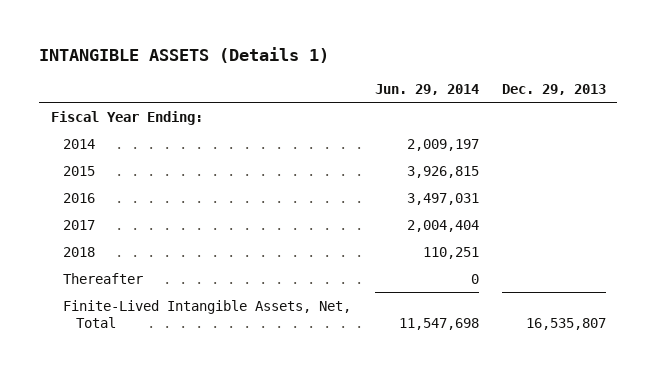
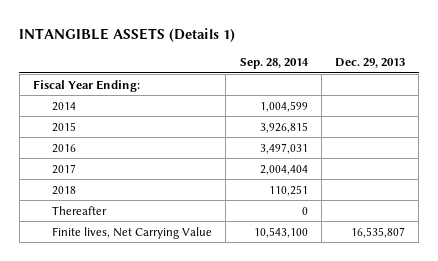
[374,83,479,95] Jun. 29, 2014 -> none
none -> [239,58,309,70] Sep. 28, 2014
[63,299,352,328] Finite-Lived Intangible Assets, Net, Total -> [52,226,213,239] Finite lives, Net Carrying Value

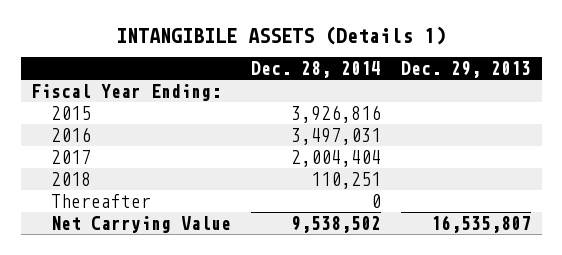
[19,28,236,43] INTANGIBLE ASSETS (Details 1) -> [116,25,447,45] INTANGIBILE ASSETS (Details 1)
[239,58,309,70] Sep. 28, 2014 -> none
none -> [250,60,381,78] Dec. 28, 2014
[52,101,77,111] 2014 -> none
[52,226,213,239] Finite lives, Net Carrying Value -> [50,215,231,233] Net Carrying Value

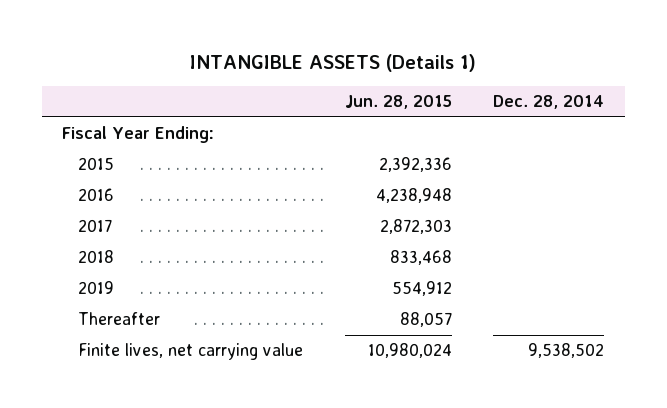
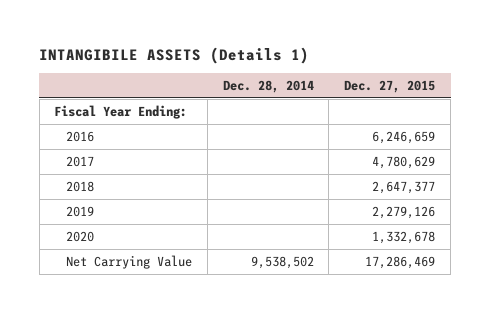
[190,53,477,72] INTANGIBLE ASSETS (Details 1) -> [39,46,310,64] INTANGIBILE ASSETS (Details 1)
[344,95,452,110] Jun. 28, 2015 -> none
none -> [344,79,436,93] Dec. 27, 2015
[78,157,115,171] 2015 -> none
[78,312,161,326] Thereafter -> none
none -> [66,231,95,243] 2020
[78,343,304,361] Finite lives, net carrying value -> [66,255,193,270] Net Carrying Value

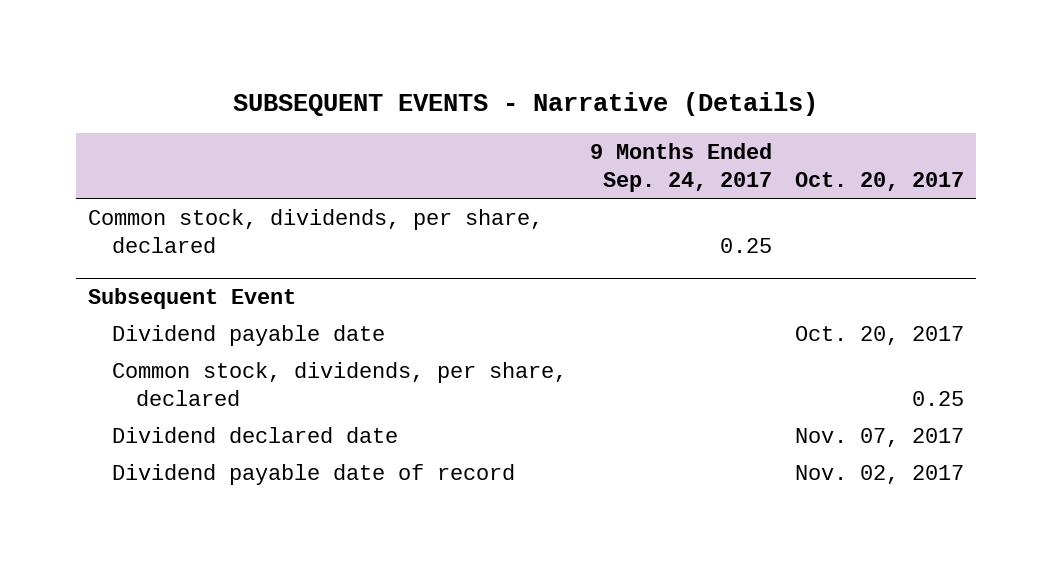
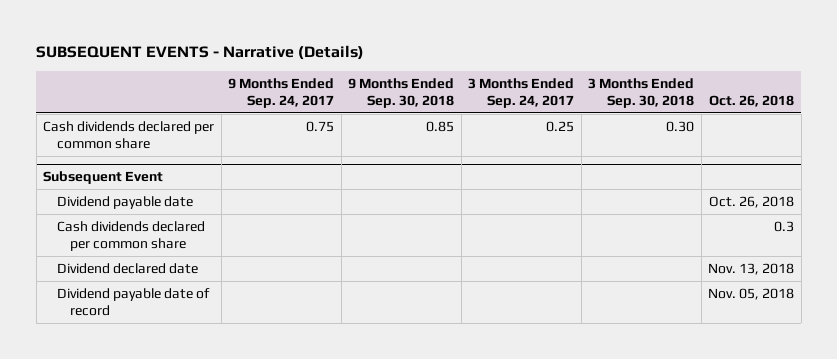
[795,172,965,192] Oct. 20, 2017 -> none
none -> [348,78,455,108] 9 Months Ended Sep. 30, 2018
none -> [468,78,575,108] 3 Months Ended Sep. 24, 2017
none -> [588,78,695,108] 3 Months Ended Sep. 30, 2018
none -> [709,94,795,107] Oct. 26, 2018
[87,208,543,254] Common stock, dividends, per share, declared -> [43,120,215,149] Cash dividends declared per common share
[720,238,773,254] 0.25 -> [306,120,335,132] 0.75
[111,361,567,407] Common stock, dividends, per share, declared -> [56,220,205,251] Cash dividends declared per common share

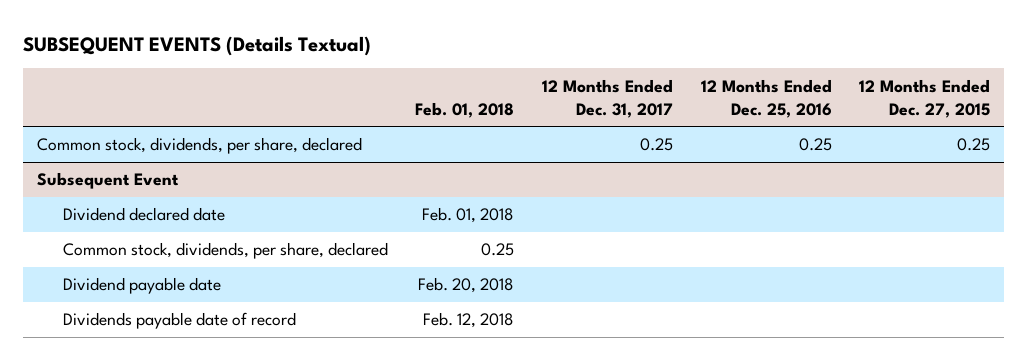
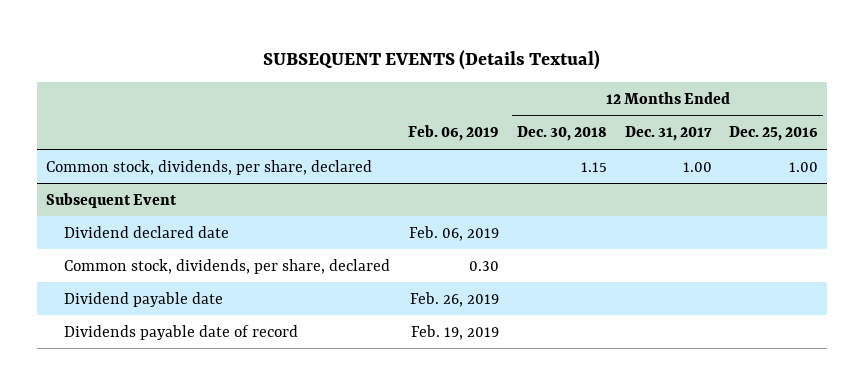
[415,101,515,118] Feb. 01, 2018 -> none
[859,78,991,118] 12 Months Ended Dec. 27, 2015 -> none
none -> [407,125,499,142] Feb. 06, 2019
none -> [516,126,607,142] Dec. 30, 2018
[639,138,673,152] 0.25 -> [682,161,712,172] 1.00
[798,138,832,152] 0.25 -> [789,161,819,172] 1.00

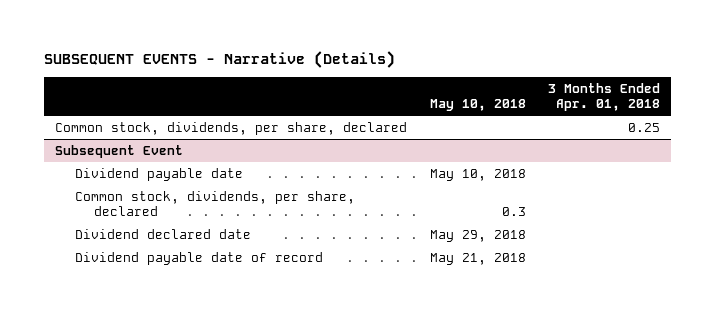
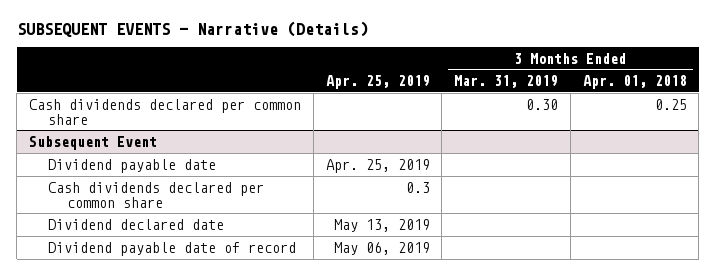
[429,99,526,112] May 10, 2018 -> none
none -> [325,75,430,90] Apr. 25, 2019
none -> [454,75,559,89] Mar. 31, 2019
[55,122,408,136] Common stock, dividends, per share, declared -> [29,98,302,125] Cash dividends declared per common share
[74,191,355,217] Common stock, dividends, per share, declared -> [47,181,264,208] Cash dividends declared per common share

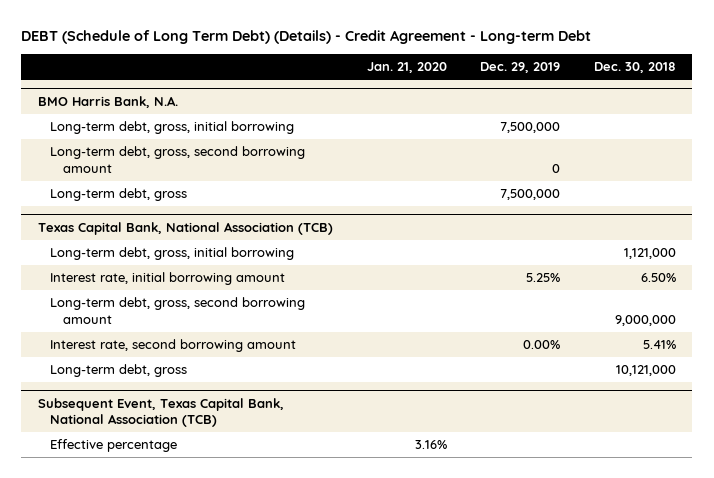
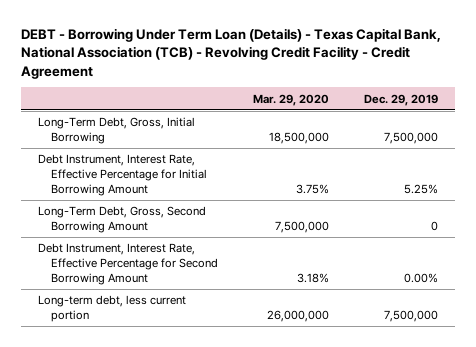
[21,30,592,45] DEBT (Schedule of Long Term Debt) (Details) - Credit Agreement - Long-term Debt -> [20,28,441,79] DEBT - Borrowing Under Term Loan (Details) - Texas Capital Bank, National Association (TCB) - Revolving Credit Facility - Credit Agreement
[366,62,447,74] Jan. 21, 2020 -> none
[593,62,676,74] Dec. 30, 2018 -> none
none -> [252,93,329,106] Mar. 29, 2020
[38,95,179,108] BMO Harris Bank, N.A. -> none
[50,121,295,135] Long-term debt, gross, initial borrowing -> none
[50,146,306,173] Long-term debt, gross, second borrowing amount -> none
[50,188,188,202] Long-term debt, gross -> none
[38,221,334,235] Texas Capital Bank, National Association (TCB) -> none
[50,247,295,261] Long-term debt, gross, initial borrowing -> none
[50,272,286,286] Interest rate, initial borrowing amount -> none
[50,297,306,324] Long-term debt, gross, second borrowing amount -> none
[50,339,297,353] Interest rate, second borrowing amount -> none
[50,364,188,378] Long-term debt, gross -> none
[38,397,285,428] Subsequent Event, Texas Capital Bank, National Association (TCB) -> none
[50,439,178,453] Effective percentage -> none
none -> [38,117,196,145] Long-Term Debt, Gross, Initial Borrowing
none -> [38,154,207,196] Debt Instrument, Interest Rate, Effective Percentage for Initial Borrowing Amount
none -> [38,206,207,234] Long-Term Debt, Gross, Second Borrowing Amount
none -> [38,243,218,285] Debt Instrument, Interest Rate, Effective Percentage for Second Borrowing Amount
none -> [38,295,187,323] Long-term debt, less current portion

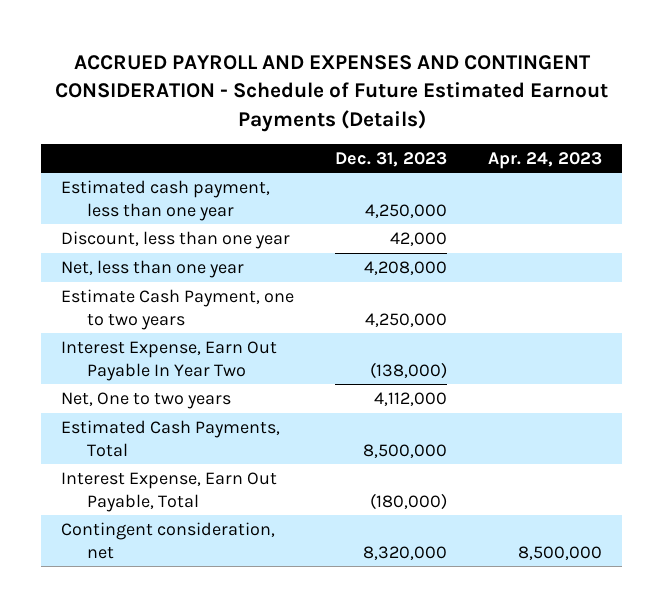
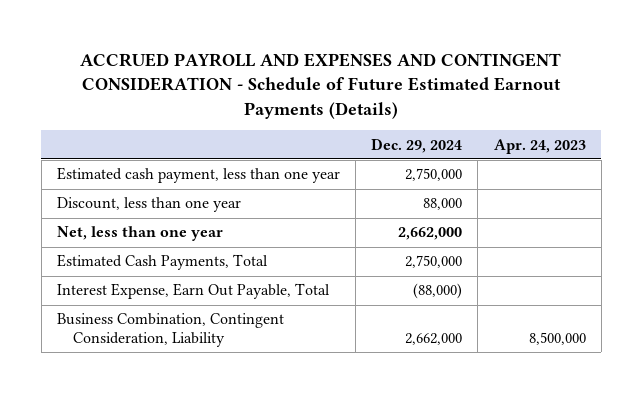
[335,151,448,167] Dec. 31, 2023 -> none
none -> [371,137,463,153] Dec. 29, 2024
[61,289,295,330] Estimate Cash Payment, one to two years -> none
[61,341,278,381] Interest Expense, Earn Out Payable In Year Two -> none
[61,392,232,410] Net, One to two years -> none
[61,522,276,559] Contingent consideration, net -> [56,313,284,347] Business Combination, Contingent Consideration, Liability

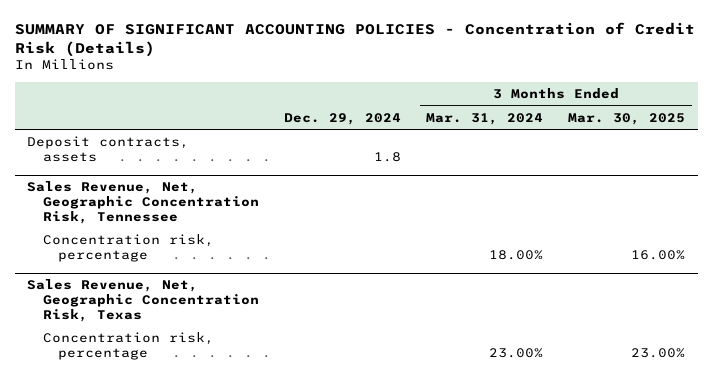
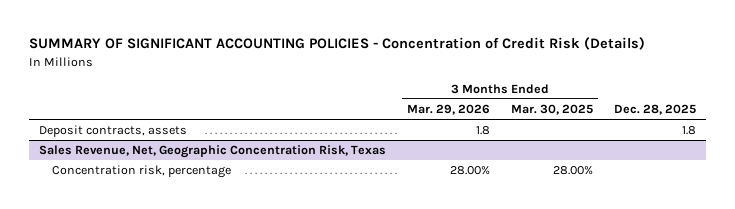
[283,112,401,125] Dec. 29, 2024 -> none
[426,112,544,125] Mar. 31, 2024 -> none
none -> [407,103,491,115] Mar. 29, 2026
none -> [613,103,696,115] Dec. 28, 2025
[27,181,259,224] Sales Revenue, Net, Geographic Concentration Risk, Tennessee -> none
[42,234,214,262] Concentration risk, percentage -> none
[631,347,686,358] 23.00% -> [553,166,594,176] 28.00%

